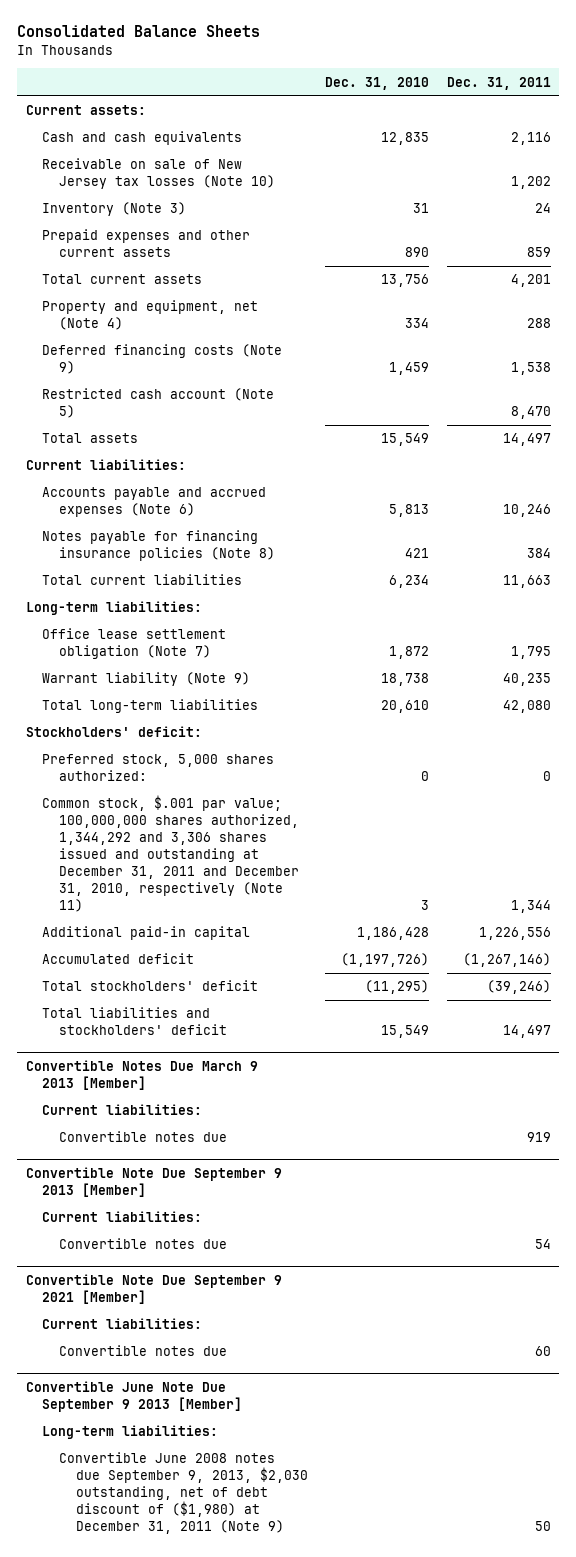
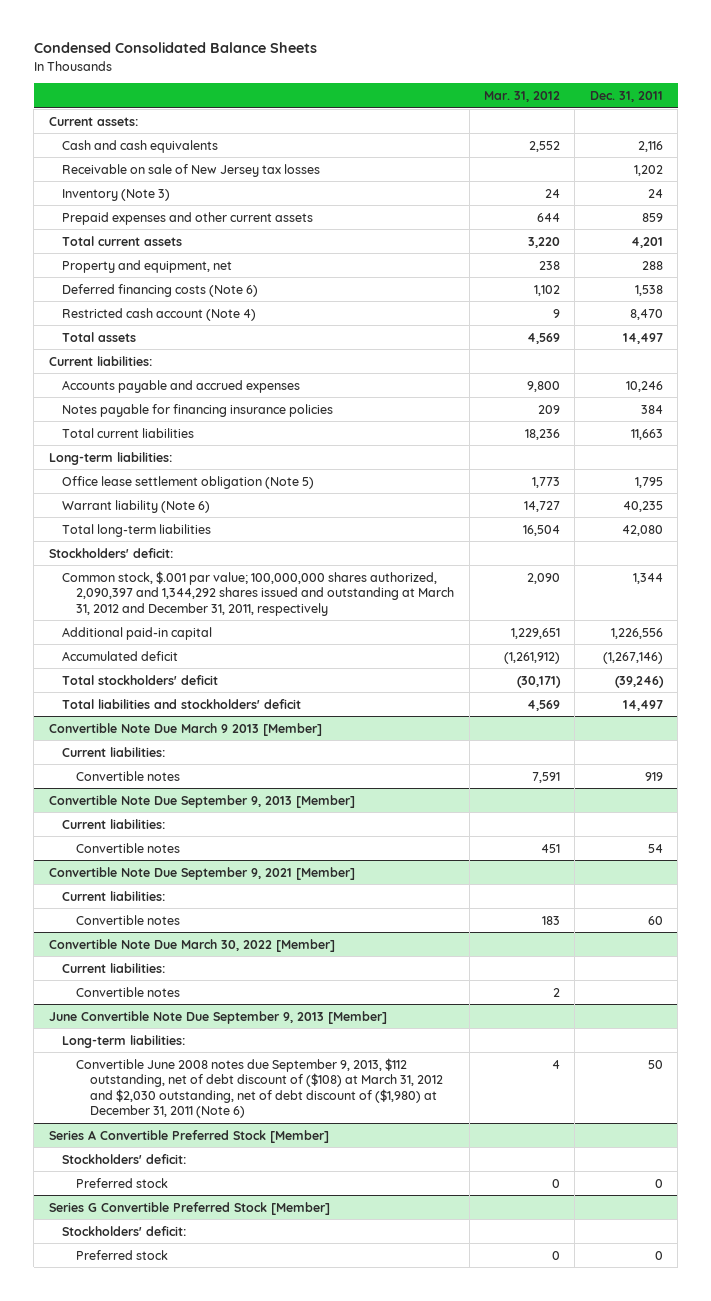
[17,25,261,38] Consolidated Balance Sheets -> [33,42,317,54] Condensed Consolidated Balance Sheets
[325,76,430,90] Dec. 31, 2010 -> none
none -> [484,90,561,102] Mar. 31, 2012
[42,158,276,190] Receivable on sale of New Jersey tax losses (Note 10) -> [62,163,321,177] Receivable on sale of New Jersey tax losses
[42,300,259,331] Property and equipment, net (Note 4) -> [62,259,233,273] Property and equipment, net
[42,344,283,375] Deferred financing costs (Note 9) -> [62,283,259,297] Deferred financing costs (Note 6)
[42,388,275,419] Restricted cash account (Note 5) -> [62,307,257,321] Restricted cash account (Note 4)
[42,487,267,518] Accounts payable and accrued expenses (Note 6) -> [62,379,301,393] Accounts payable and accrued expenses
[42,530,276,562] Notes payable for financing insurance policies (Note 8) -> [62,403,334,417] Notes payable for financing insurance policies
[42,628,227,660] Office lease settlement obligation (Note 7) -> [62,475,315,489] Office lease settlement obligation (Note 5)
[42,672,251,687] Warrant liability (Note 9) -> [62,499,211,513] Warrant liability (Note 6)
[42,754,275,782] Preferred stock, 5,000 shares authorized: -> none
[42,795,300,912] Common stock, $.001 par value; 100,000,000 shares authorized, 1,344,292 and 3,306 shares issued and outstanding at December 31, 2011 and December 31, 2010, respectively (Note 11) -> [62,570,455,616] Common stock, $.001 par value; 100,000,000 shares authorized, 2,090,397 and 1,344,292 shares issued and outstanding at March 31, 2012 and December 31, 2011, respectively
[25,1059,258,1090] Convertible Notes Due March 9 2013 [Member] -> [48,722,322,736] Convertible Note Due March 9 2013 [Member]
[59,1131,228,1143] Convertible notes due -> [76,770,181,781] Convertible notes
[25,1166,282,1197] Convertible Note Due September 9 2013 [Member] -> [48,794,355,808] Convertible Note Due September 9, 2013 [Member]
[59,1238,228,1250] Convertible notes due -> [76,842,181,853] Convertible notes
[25,1273,282,1304] Convertible Note Due September 9 2021 [Member] -> [48,866,355,880] Convertible Note Due September 9, 2021 [Member]
[59,1345,228,1357] Convertible notes due -> [76,914,181,925] Convertible notes
none -> [48,938,335,952] Convertible Note Due March 30, 2022 [Member]
none -> [62,962,166,973] Current liabilities:
none -> [76,986,181,997] Convertible notes
[25,1380,243,1412] Convertible June Note Due September 9 2013 [Member] -> [48,1010,387,1024] June Convertible Note Due September 9, 2013 [Member]
[59,1452,308,1535] Convertible June 2008 notes due September 9, 2013, $2,030 outstanding, net of debt discount of ($1,980) at December 31, 2011 (Note 9) -> [76,1057,444,1119] Convertible June 2008 notes due September 9, 2013, $112 outstanding, net of debt discount of ($108) at March 31, 2012 and $2,030 outstanding, net of debt discount of ($1,980) at December 31, 2011 (Note 6)
none -> [48,1129,329,1143] Series A Convertible Preferred Stock [Member]
none -> [62,1153,187,1164] Stockholders' deficit:
none -> [76,1177,169,1188] Preferred stock
none -> [48,1201,330,1215] Series G Convertible Preferred Stock [Member]
none -> [62,1225,187,1236] Stockholders' deficit:
none -> [76,1249,169,1260] Preferred stock

